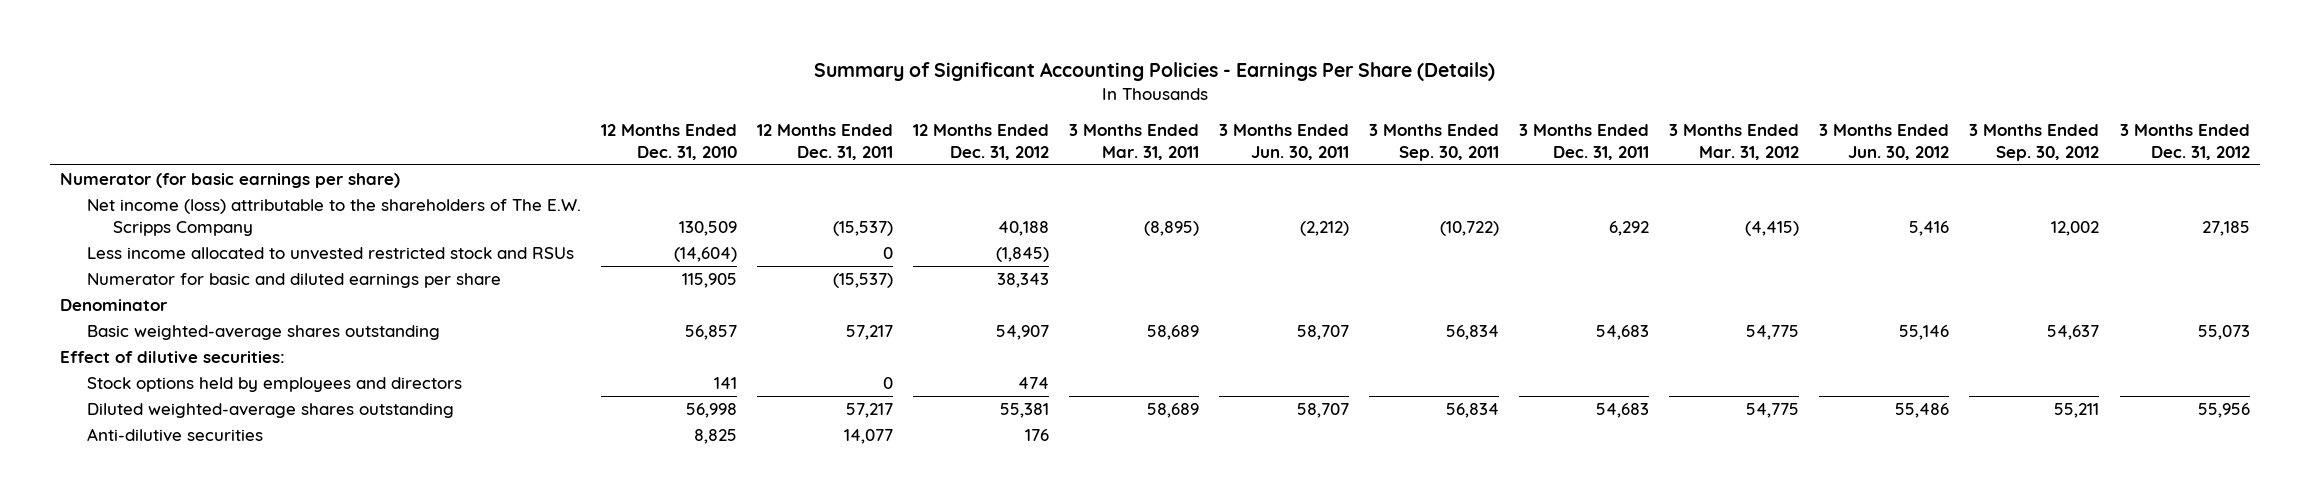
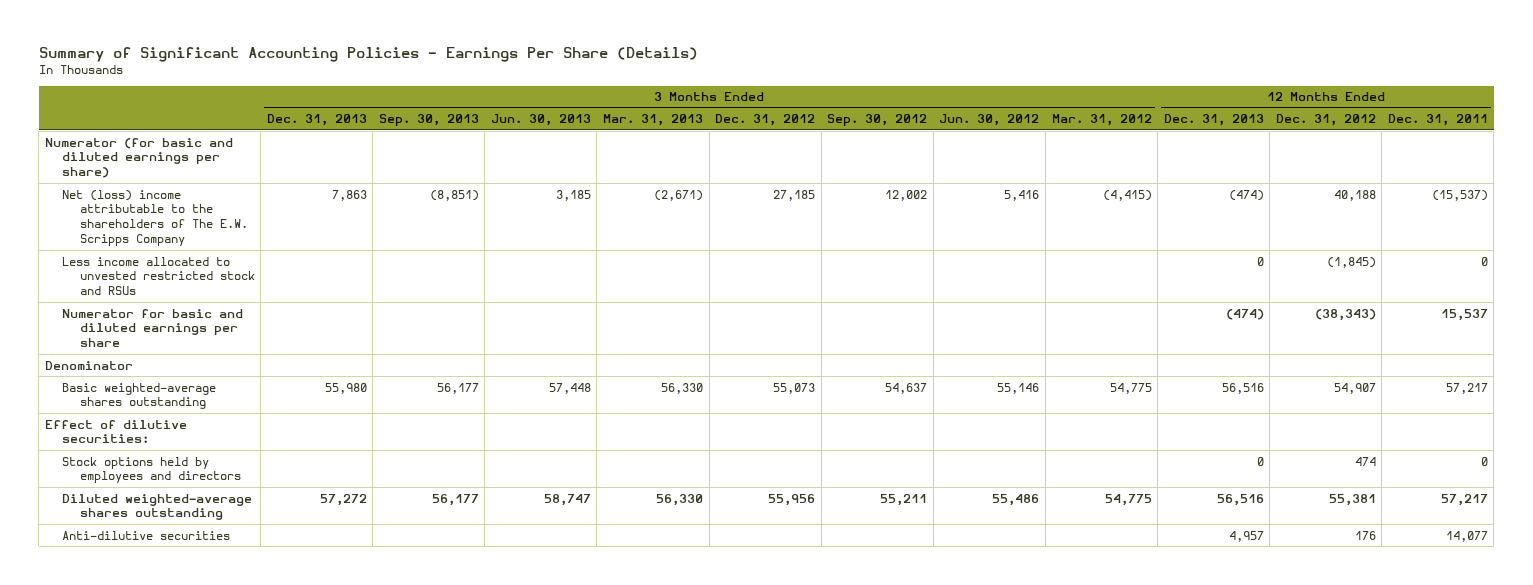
[600,124,737,160] 12 Months Ended Dec. 31, 2010 -> none
[1069,124,1200,160] 3 Months Ended Mar. 31, 2011 -> none
[1219,124,1350,160] 3 Months Ended Jun. 30, 2011 -> none
[1369,124,1500,161] 3 Months Ended Sep. 30, 2011 -> none
[1519,124,1650,160] 3 Months Ended Dec. 31, 2011 -> none
none -> [266,114,367,127] Dec. 31, 2013
none -> [378,114,479,127] Sep. 30, 2013
none -> [490,114,591,127] Jun. 30, 2013
none -> [603,114,704,127] Mar. 31, 2013
none -> [1163,114,1264,127] Dec. 31, 2013
[60,173,401,189] Numerator (for basic earnings per share) -> [45,137,234,179] Numerator (for basic and diluted earnings per share)
[86,199,581,236] Net income (loss) attributable to the shareholders of The E.W. Scripps Company -> [62,189,248,247] Net (loss) income attributable to the shareholders of The E.W. Scripps Company
[832,273,893,289] (15,537) -> [1440,308,1488,321] 15,537
[997,273,1050,289] 38,343 -> [1314,308,1376,321] (38,343)

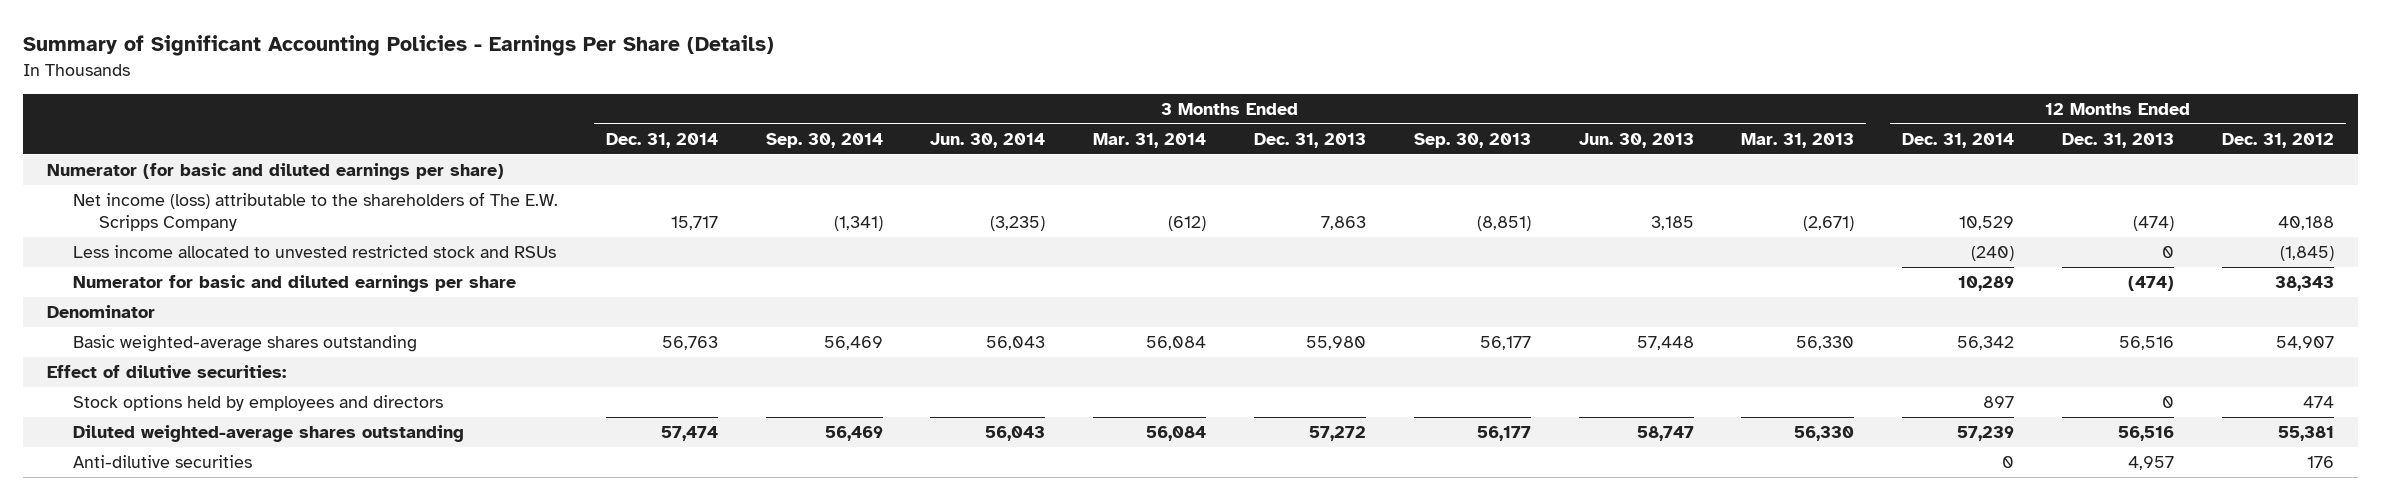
[715,114,816,127] Dec. 31, 2012 -> none
[827,114,928,127] Sep. 30, 2012 -> none
[939,114,1040,127] Jun. 30, 2012 -> none
[1051,114,1152,127] Mar. 31, 2012 -> none
[1387,114,1488,127] Dec. 31, 2011 -> none
none -> [605,132,718,148] Dec. 31, 2014
none -> [765,132,883,148] Sep. 30, 2014
none -> [930,132,1046,148] Jun. 30, 2014
none -> [1093,132,1207,148] Mar. 31, 2014
none -> [1902,132,2015,148] Dec. 31, 2014
[62,189,248,247] Net (loss) income attributable to the shareholders of The E.W. Scripps Company -> [73,192,559,232] Net income (loss) attributable to the shareholders of The E.W. Scripps Company
[1314,308,1376,321] (38,343) -> [2274,276,2334,292] 38,343

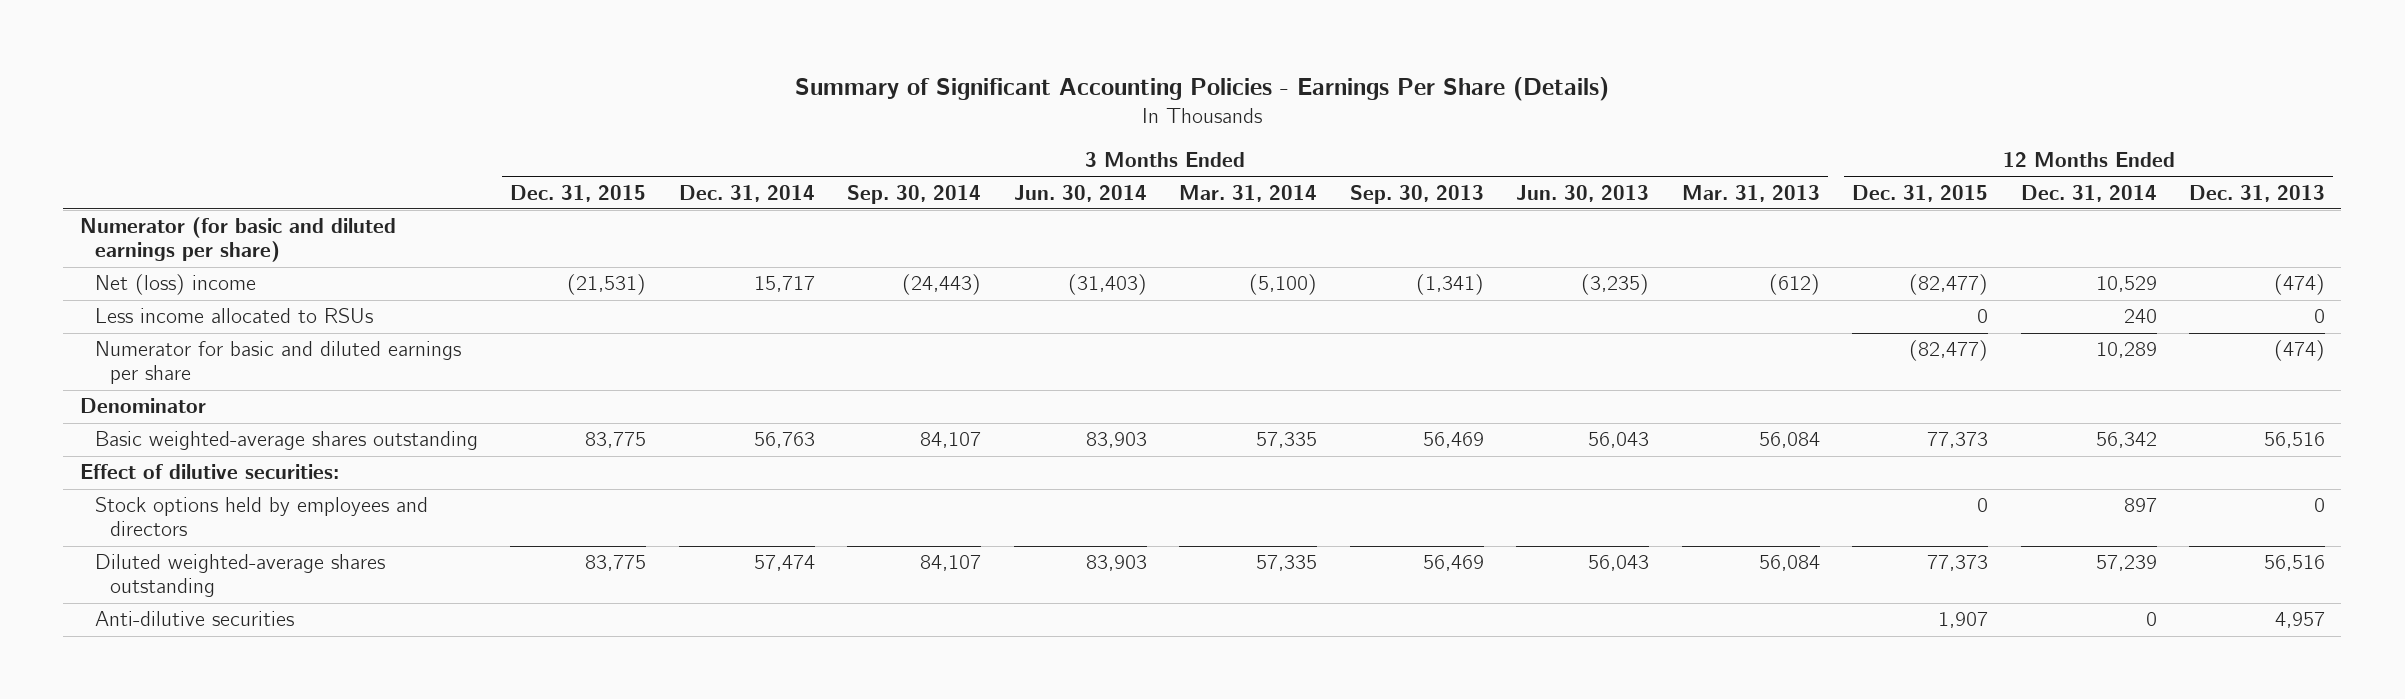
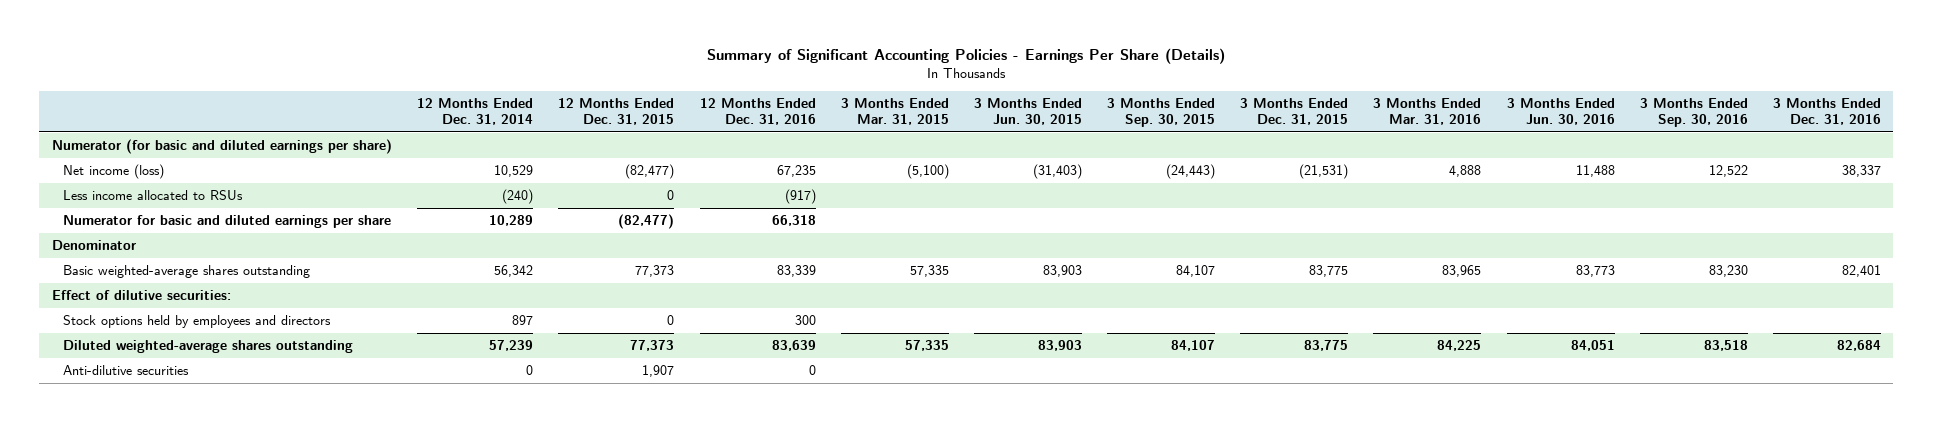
[678,184,815,202] Dec. 31, 2014 -> none
[847,184,982,204] Sep. 30, 2014 -> none
[1013,184,1147,202] Jun. 30, 2014 -> none
[1179,184,1318,202] Mar. 31, 2014 -> none
[1349,184,1484,204] Sep. 30, 2013 -> none
[1516,184,1650,202] Jun. 30, 2013 -> none
[1681,184,1820,202] Mar. 31, 2013 -> none
[2189,184,2326,202] Dec. 31, 2013 -> none
none -> [699,98,816,125] 12 Months Ended Dec. 31, 2016
none -> [840,98,949,125] 3 Months Ended Mar. 31, 2015
none -> [973,98,1082,125] 3 Months Ended Jun. 30, 2015
none -> [1107,98,1216,127] 3 Months Ended Sep. 30, 2015
none -> [1373,98,1482,125] 3 Months Ended Mar. 31, 2016
none -> [1506,98,1615,125] 3 Months Ended Jun. 30, 2016
none -> [1639,98,1748,127] 3 Months Ended Sep. 30, 2016
none -> [1772,98,1881,125] 3 Months Ended Dec. 31, 2016
[94,274,256,296] Net (loss) income -> [62,164,164,180] Net income (loss)
[2123,309,2157,324] 240 -> [502,189,534,205] (240)

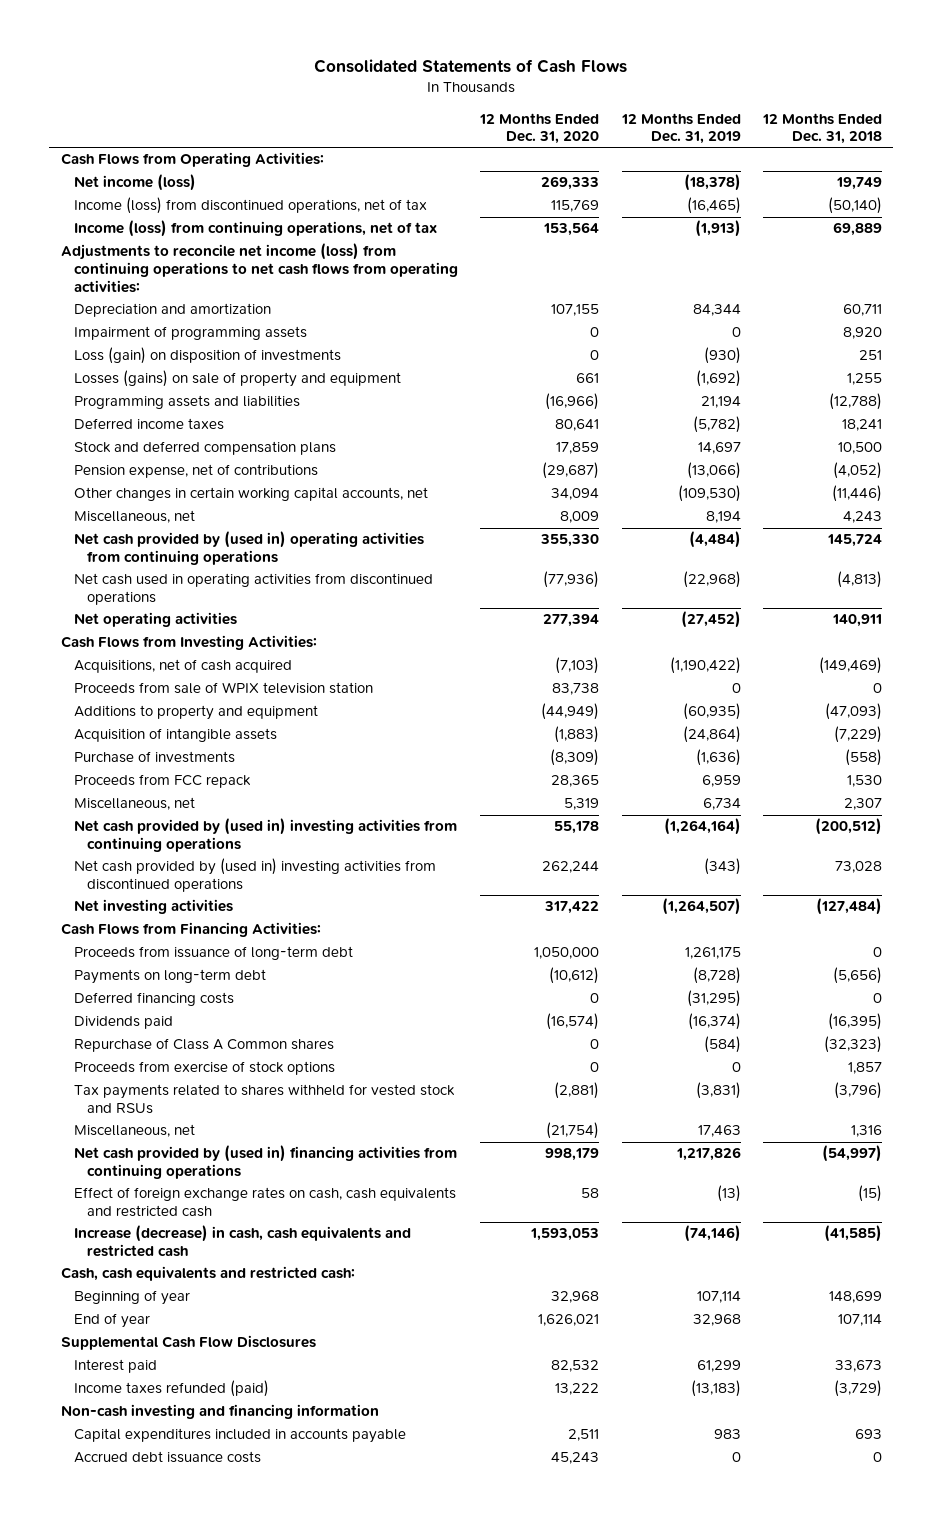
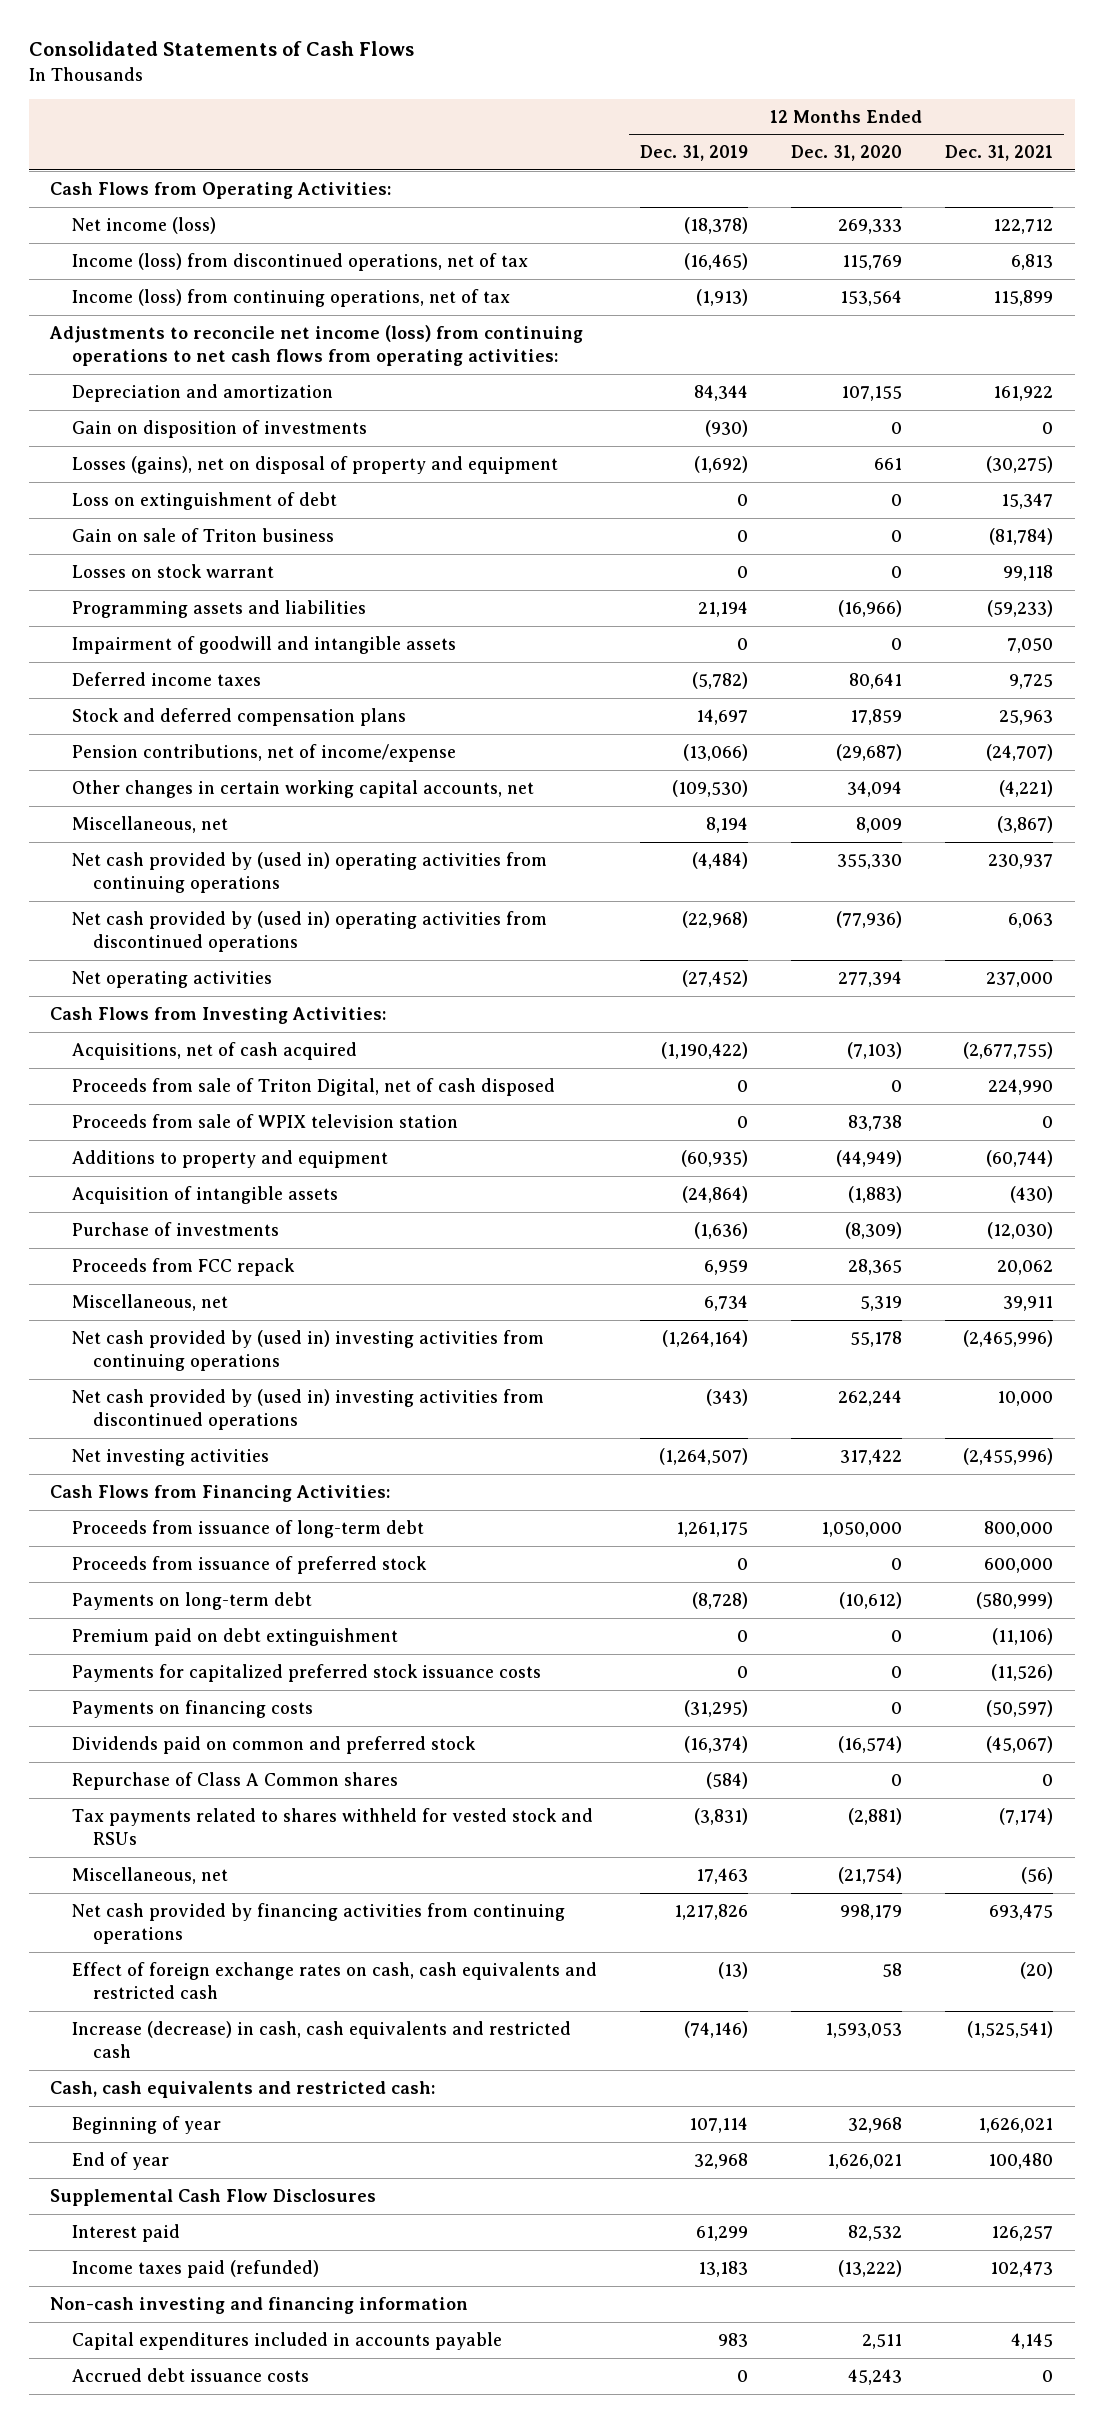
[762,112,883,145] 12 Months Ended Dec. 31, 2018 -> none
none -> [945,145,1054,162] Dec. 31, 2021
[73,326,307,341] Impairment of programming assets -> none
[73,347,341,365] Loss (gain) on disposition of investments -> [71,420,367,439] Gain on disposition of investments
[73,370,401,388] Losses (gains) on sale of property and equipment -> [71,456,558,475] Losses (gains), net on disposal of property and equipment
none -> [71,492,337,511] Loss on extinguishment of debt
none -> [71,528,334,543] Gain on sale of Triton business
none -> [71,564,274,579] Losses on stock warrant
none -> [71,636,456,655] Impairment of goodwill and intangible assets
[73,464,318,479] Pension expense, net of contributions -> [71,744,456,763] Pension contributions, net of income/expense
[73,573,433,606] Net cash used in operating activities from discontinued operations -> [71,911,547,953] Net cash provided by (used in) operating activities from discontinued operations
none -> [71,1078,555,1097] Proceeds from sale of Triton Digital, net of cash disposed
none -> [71,1556,427,1575] Proceeds from issuance of preferred stock
none -> [71,1628,398,1647] Premium paid on debt extinguishment
none -> [71,1664,541,1683] Payments for capitalized preferred stock issuance costs
[73,992,234,1007] Deferred financing costs -> [71,1700,313,1719] Payments on financing costs
[73,1016,173,1030] Dividends paid -> [71,1736,476,1755] Dividends paid on common and preferred stock
[73,1061,335,1076] Proceeds from exercise of stock options -> none
[73,1145,457,1180] Net cash provided by (used in) financing activities from continuing operations -> [71,1903,565,1945] Net cash provided by financing activities from continuing operations
[73,1380,269,1398] Income taxes refunded (paid) -> [71,2260,319,2279] Income taxes paid (refunded)
[555,1383,600,1396] 13,222 -> [837,2260,902,2278] (13,222)
[690,1380,741,1398] (13,183) -> [697,2261,748,2278] 13,183

